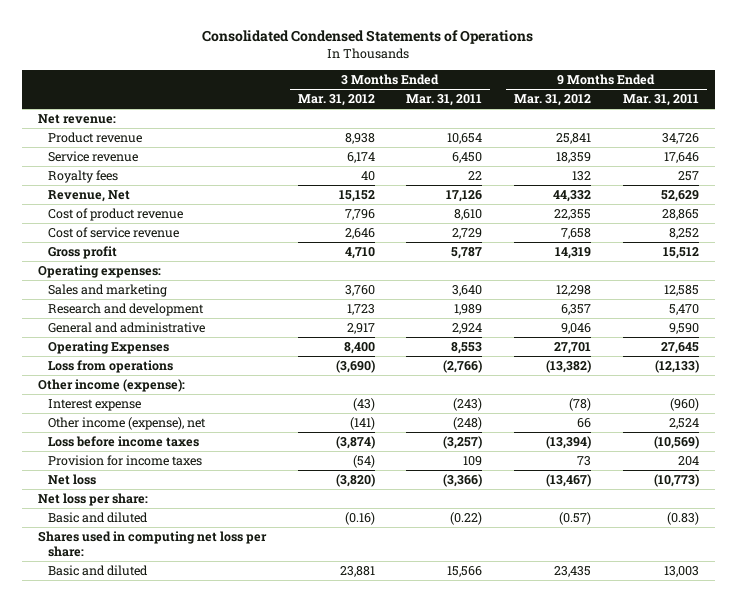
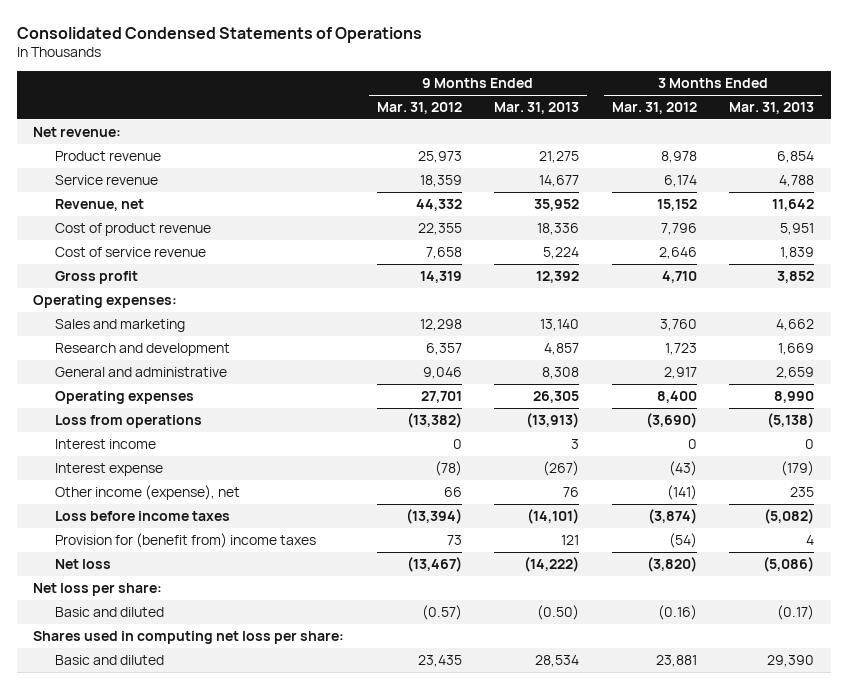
[406,94,483,107] Mar. 31, 2011 -> none
[622,94,699,107] Mar. 31, 2011 -> none
none -> [494,102,580,115] Mar. 31, 2013
none -> [729,102,815,115] Mar. 31, 2013
[344,133,375,145] 8,938 -> [660,150,697,163] 8,978
[555,133,591,145] 25,841 -> [417,150,462,163] 25,973
[47,170,118,184] Royalty fees -> none
[47,190,130,203] Revenue, Net -> [55,198,145,211] Revenue, net
[47,341,169,355] Operating Expenses -> [55,390,195,404] Operating expenses
[37,379,185,393] Other income (expense): -> none
none -> [55,438,157,449] Interest income
[47,455,202,467] Provision for income taxes -> [55,532,317,548] Provision for (benefit from) income taxes

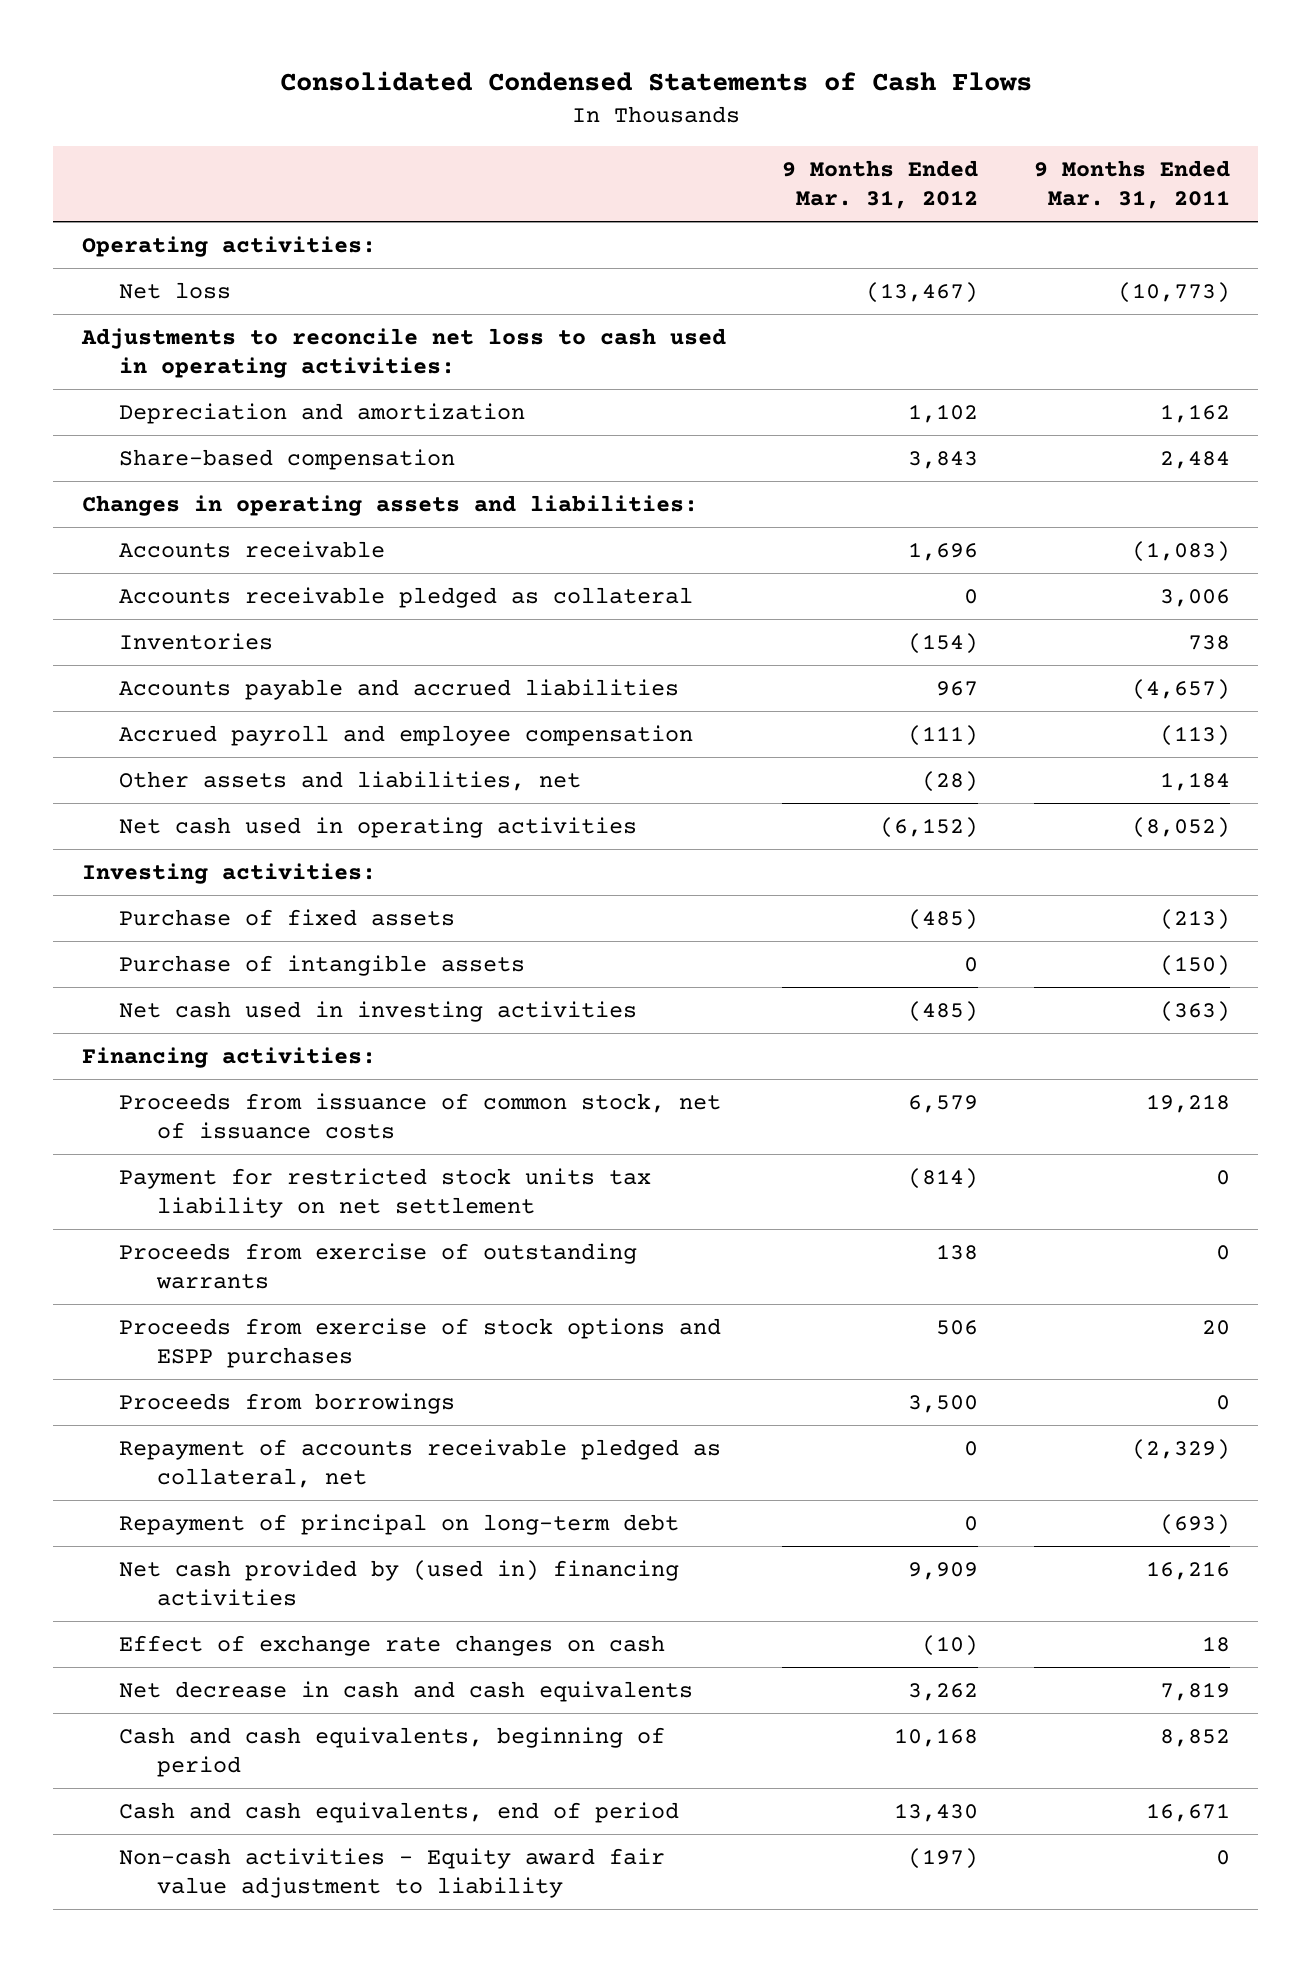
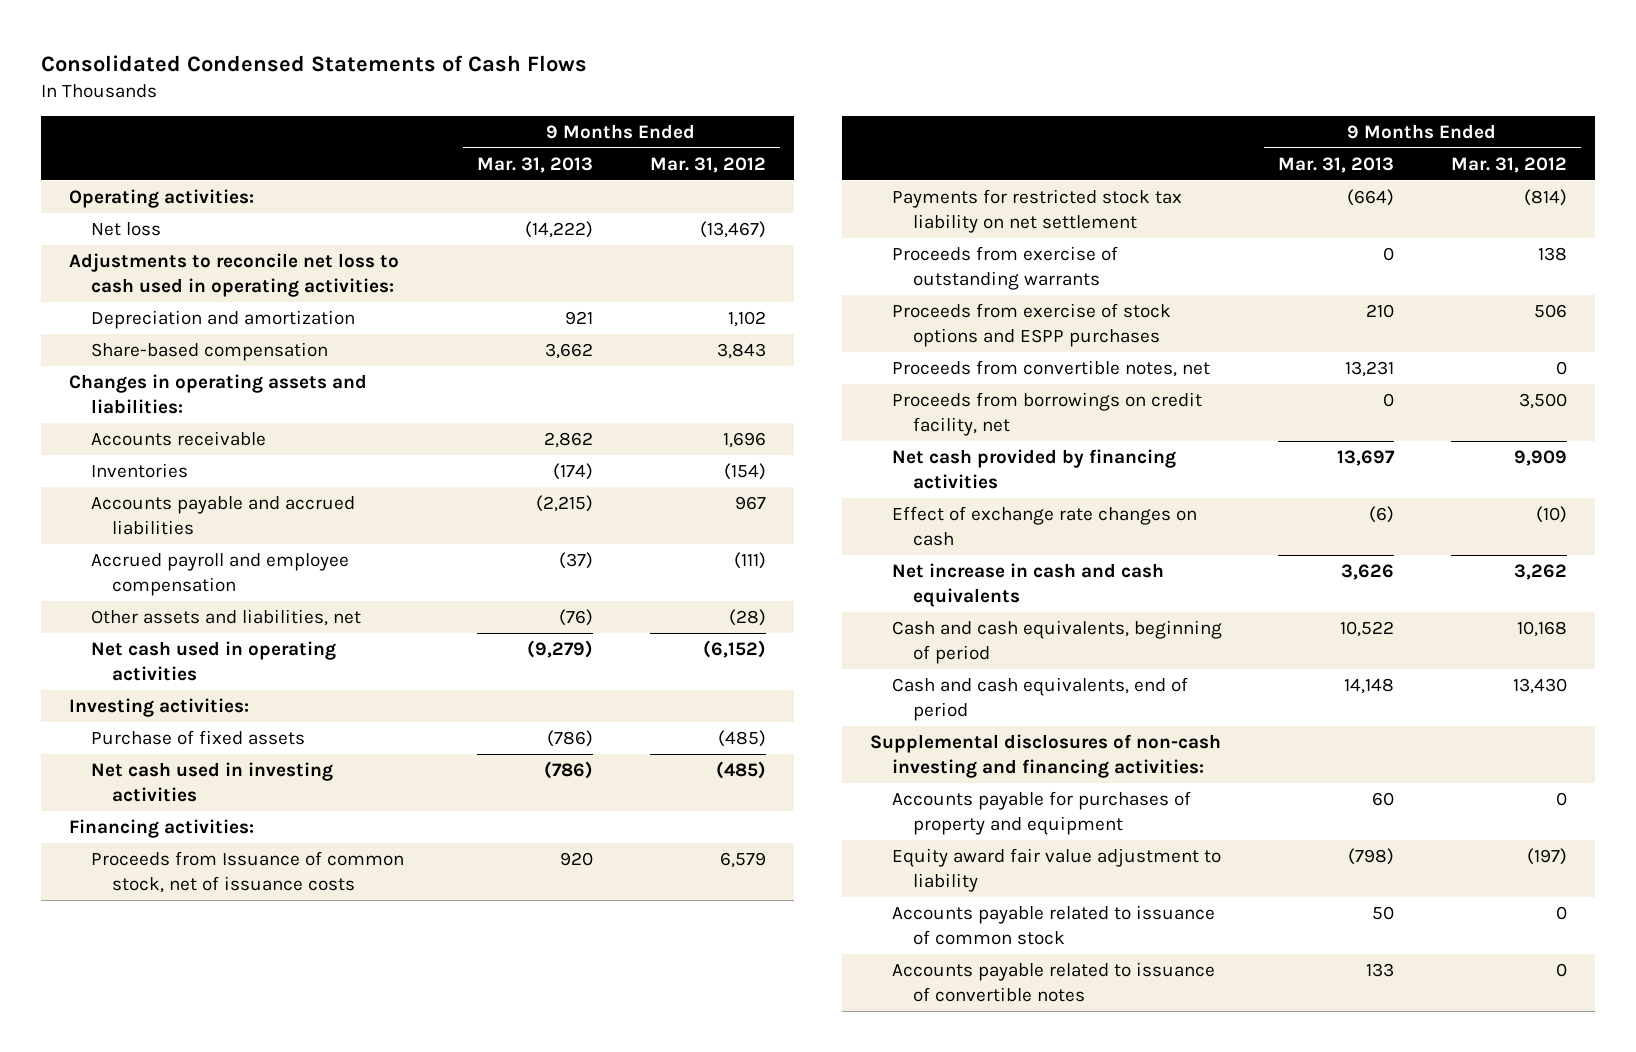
[1033,159,1230,210] 9 Months Ended Mar. 31, 2011 -> none
none -> [477,157,594,174] Mar. 31, 2013
[119,586,694,608] Accounts receivable pledged as collateral -> none
[119,954,526,976] Purchase of intangible assets -> none
[119,1092,722,1140] Proceeds from issuance of common stock, net of issuance costs -> [90,851,404,893] Proceeds from Issuance of common stock, net of issuance costs
[119,1167,652,1219] Payment for restricted stock units tax liability on net settlement -> [891,189,1182,233] Payments for restricted stock tax liability on net settlement
[119,1438,722,1489] Repayment of accounts receivable pledged as collateral, net -> none
[119,1513,680,1535] Repayment of principal on long-term debt -> none
none -> [891,360,1210,378] Proceeds from convertible notes, net
[119,1392,456,1414] Proceeds from borrowings -> [891,392,1202,436] Proceeds from borrowings on credit facility, net
[119,1559,680,1607] Net cash provided by (used in) financing activities -> [891,449,1176,489] Net cash provided by financing activities
[119,1680,694,1702] Net decrease in cash and cash equivalents -> [891,563,1164,607] Net increase in cash and cash equivalents
none -> [870,734,1222,778] Supplemental disclosures of non-cash investing and financing activities:
none -> [891,791,1191,835] Accounts payable for purchases of property and equipment
[119,1847,666,1899] Non-cash activities - Equity award fair value adjustment to liability -> [891,848,1221,892] Equity award fair value adjustment to liability
none -> [891,905,1215,945] Accounts payable related to issuance of common stock
none -> [891,962,1215,1002] Accounts payable related to issuance of convertible notes

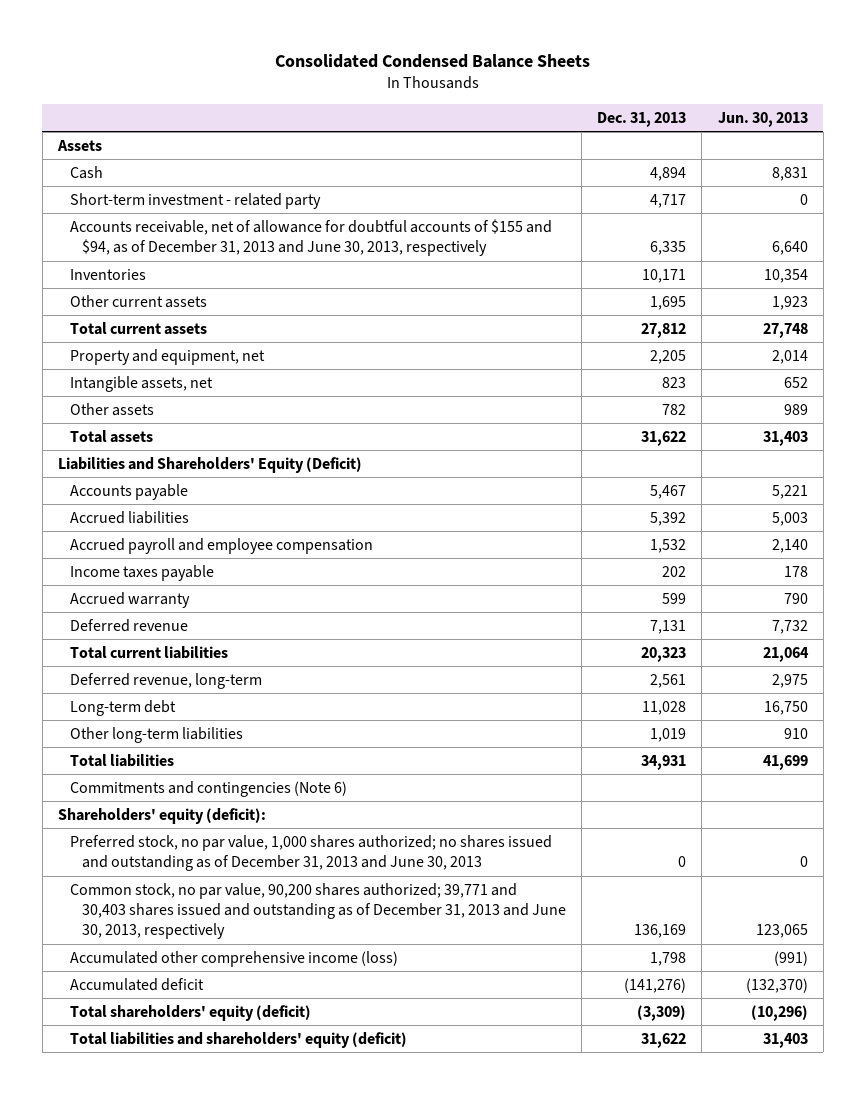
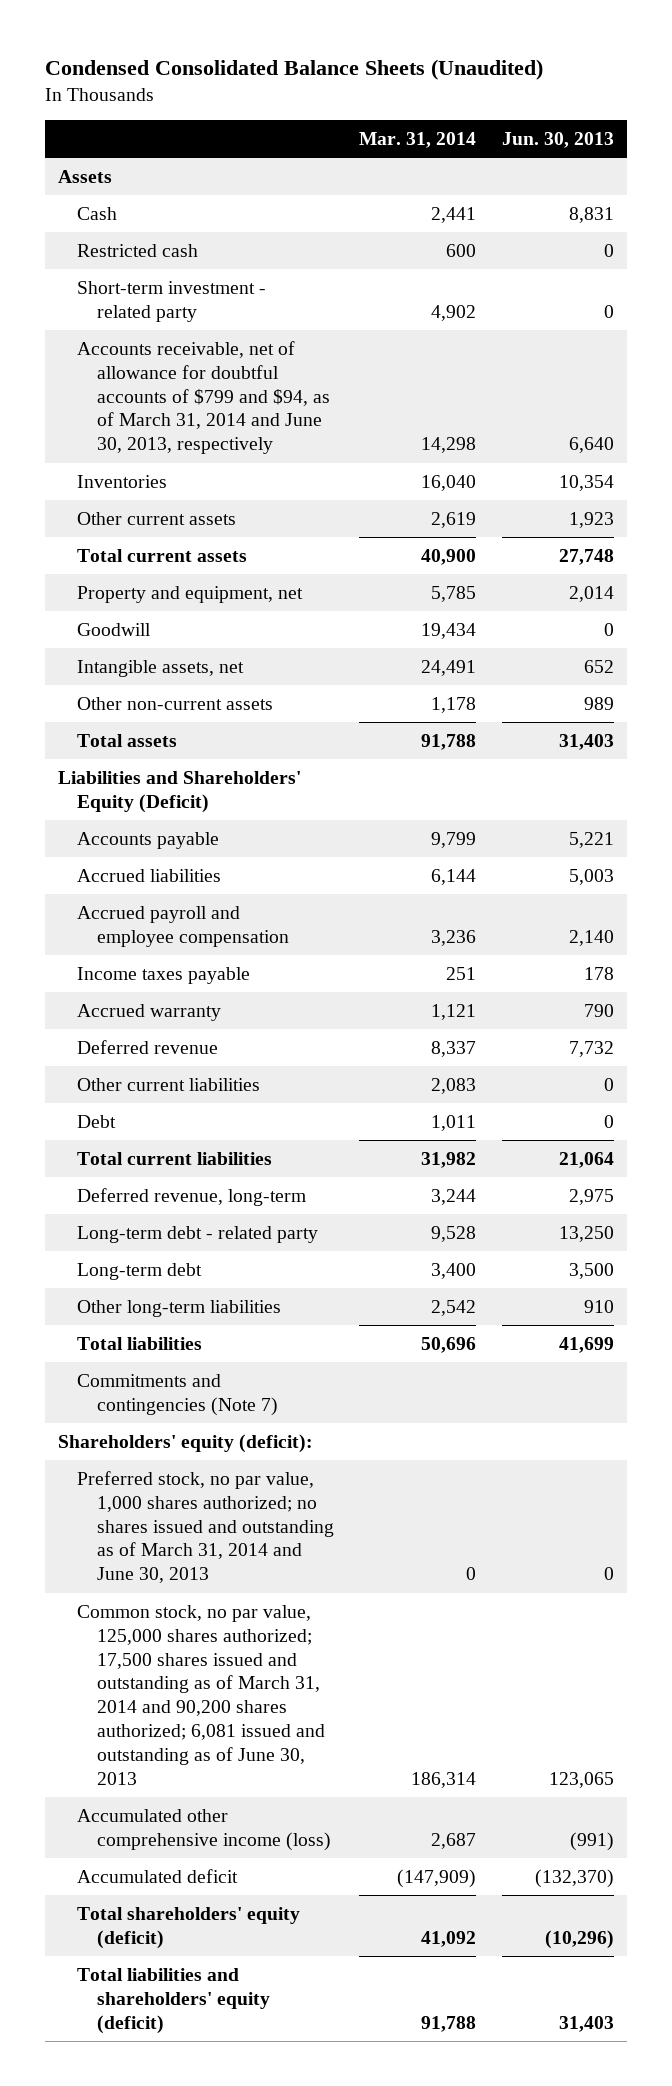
[274,53,590,68] Consolidated Condensed Balance Sheets -> [44,58,543,80] Condensed Consolidated Balance Sheets (Unaudited)
[597,111,687,127] Dec. 31, 2013 -> none
none -> [359,132,477,149] Mar. 31, 2014
none -> [77,243,199,257] Restricted cash
[69,218,552,257] Accounts receivable, net of allowance for doubtful accounts of $155 and $94, as of December 31, 2013 and June 30, 2013, respectively -> [77,340,330,455] Accounts receivable, net of allowance for doubtful accounts of $799 and $94, as of March 31, 2014 and June 30, 2013, respectively
none -> [77,622,152,636] Goodwill
[69,402,154,416] Other assets -> [77,696,274,710] Other non-current assets
none -> [77,1077,261,1091] Other current liabilities
none -> [77,1114,117,1128] Debt
none -> [77,1225,319,1243] Long-term debt - related party
[763,700,808,715] 16,750 -> [569,1262,615,1279] 3,500
[69,780,347,797] Commitments and contingencies (Note 6) -> [77,1373,278,1416] Commitments and contingencies (Note 7)
[69,834,552,872] Preferred stock, no par value, 1,000 shares authorized; no shares issued and outstanding as of December 31, 2013 and June 30, 2013 -> [77,1470,334,1584] Preferred stock, no par value, 1,000 shares authorized; no shares issued and outstanding as of March 31, 2014 and June 30, 2013
[69,882,567,940] Common stock, no par value, 90,200 shares authorized; 39,771 and 30,403 shares issued and outstanding as of December 31, 2013 and June 30, 2013, respectively -> [77,1604,325,1785] Common stock, no par value, 125,000 shares authorized; 17,500 shares issued and outstanding as of March 31, 2014 and 90,200 shares authorized; 6,081 issued and outstanding as of June 30, 2013

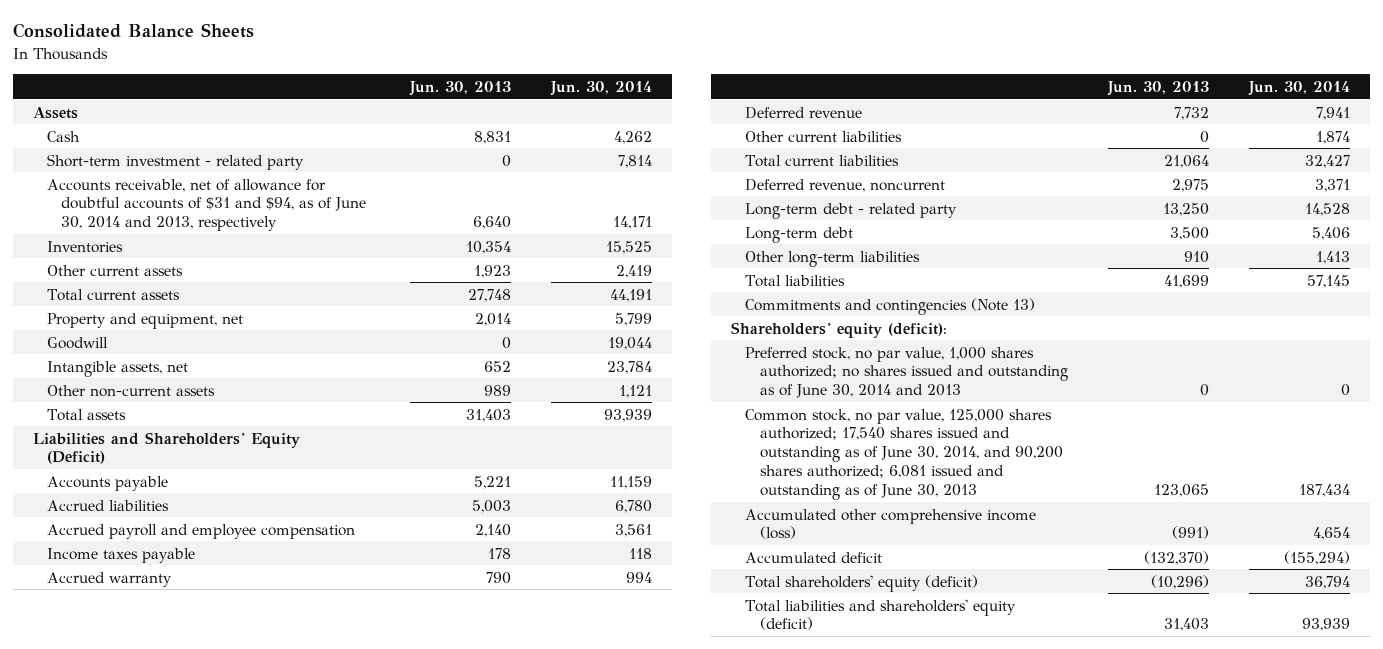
[44,58,543,80] Condensed Consolidated Balance Sheets (Unaudited) -> [12,23,254,39] Consolidated Balance Sheets
[359,132,477,149] Mar. 31, 2014 -> none
none -> [549,80,652,96] Jun. 30, 2014
[77,243,199,257] Restricted cash -> none
[77,340,330,455] Accounts receivable, net of allowance for doubtful accounts of $799 and $94, as of March 31, 2014 and June 30, 2013, respectively -> [47,178,367,232] Accounts receivable, net of allowance for doubtful accounts of $31 and $94, as of June 30, 2014 and 2013, respectively
[77,1114,117,1128] Debt -> none
[77,1187,307,1206] Deferred revenue, long-term -> [745,178,946,192] Deferred revenue, noncurrent
[77,1373,278,1416] Commitments and contingencies (Note 7) -> [745,297,1036,315] Commitments and contingencies (Note 13)
[77,1470,334,1584] Preferred stock, no par value, 1,000 shares authorized; no shares issued and outstanding as of March 31, 2014 and June 30, 2013 -> [745,346,1068,399] Preferred stock, no par value, 1,000 shares authorized; no shares issued and outstanding as of June 30, 2014 and 2013
[77,1604,325,1785] Common stock, no par value, 125,000 shares authorized; 17,500 shares issued and outstanding as of March 31, 2014 and 90,200 shares authorized; 6,081 issued and outstanding as of June 30, 2013 -> [745,408,1063,501] Common stock, no par value, 125,000 shares authorized; 17,540 shares issued and outstanding as of June 30, 2014, and 90,200 shares authorized; 6,081 issued and outstanding as of June 30, 2013

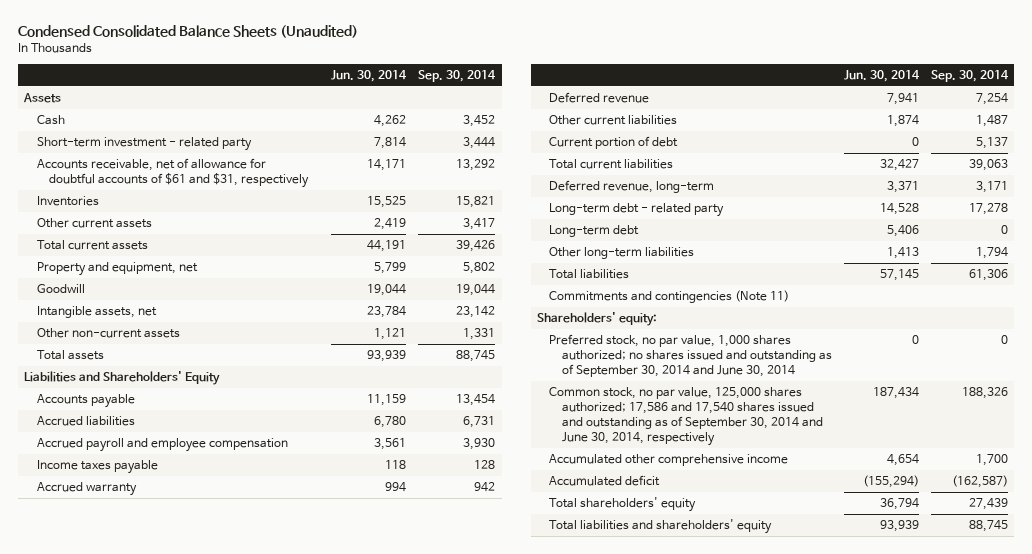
[12,23,254,39] Consolidated Balance Sheets -> [18,25,359,39] Condensed Consolidated Balance Sheets (Unaudited)
[408,80,511,96] Jun. 30, 2013 -> none
none -> [418,69,497,82] Sep. 30, 2014
[47,178,367,232] Accounts receivable, net of allowance for doubtful accounts of $31 and $94, as of June 30, 2014 and 2013, respectively -> [36,158,310,189] Accounts receivable, net of allowance for doubtful accounts of $61 and $31, respectively
[33,431,301,465] Liabilities and Shareholders' Equity (Deficit) -> [24,371,221,386] Liabilities and Shareholders' Equity
none -> [549,136,679,150] Current portion of debt
[745,178,946,192] Deferred revenue, noncurrent -> [549,180,715,194] Deferred revenue, long-term
[745,297,1036,315] Commitments and contingencies (Note 13) -> [549,290,790,304] Commitments and contingencies (Note 11)
[731,321,948,338] Shareholders' equity (deficit): -> [536,312,657,327] Shareholders' equity:
[745,346,1068,399] Preferred stock, no par value, 1,000 shares authorized; no shares issued and outstanding as of June 30, 2014 and 2013 -> [549,334,832,378] Preferred stock, no par value, 1,000 shares authorized; no shares issued and outstanding as of September 30, 2014 and June 30, 2014
[745,408,1063,501] Common stock, no par value, 125,000 shares authorized; 17,540 shares issued and outstanding as of June 30, 2014, and 90,200 shares authorized; 6,081 issued and outstanding as of June 30, 2013 -> [549,387,823,447] Common stock, no par value, 125,000 shares authorized; 17,586 and 17,540 shares issued and outstanding as of September 30, 2014 and June 30, 2014, respectively
[745,508,1037,540] Accumulated other comprehensive income (loss) -> [549,454,789,467] Accumulated other comprehensive income
[745,574,979,592] Total shareholders' equity (deficit) -> [549,497,697,513] Total shareholders' equity
[745,598,1017,631] Total liabilities and shareholders' equity (deficit) -> [549,519,773,535] Total liabilities and shareholders' equity

